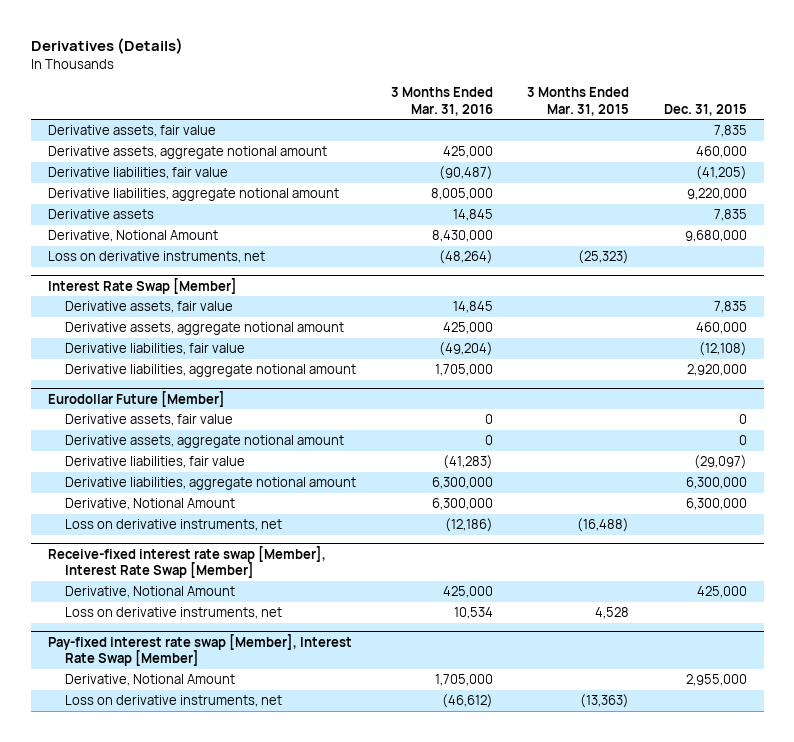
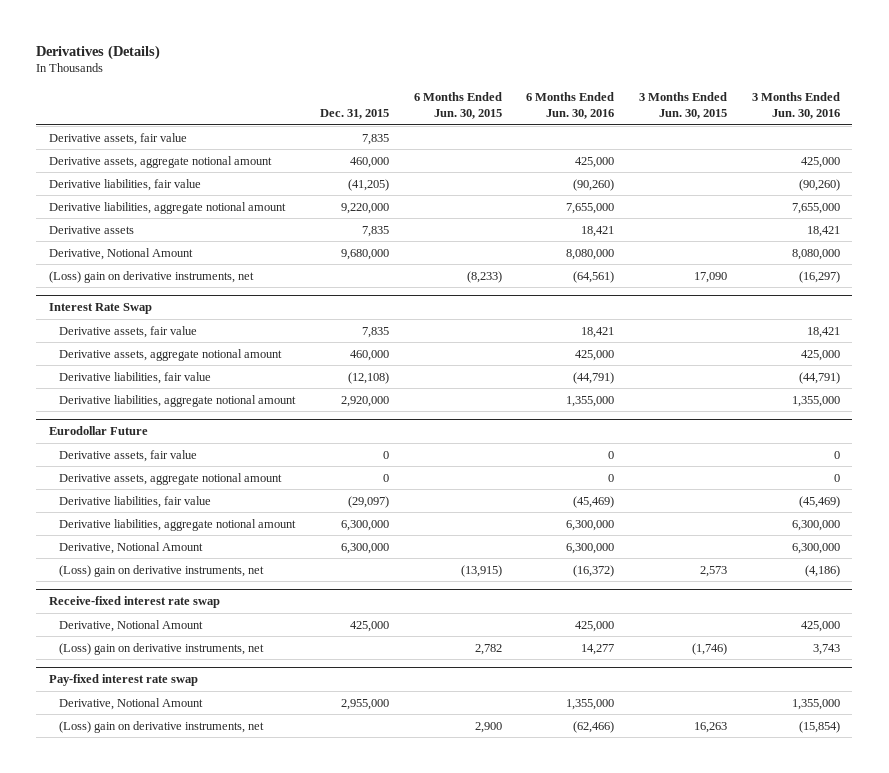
[390,87,493,116] 3 Months Ended Mar. 31, 2016 -> none
[527,87,630,116] 3 Months Ended Mar. 31, 2015 -> none
none -> [413,91,502,119] 6 Months Ended Jun. 30, 2015
none -> [526,91,615,119] 6 Months Ended Jun. 30, 2016
none -> [639,91,728,119] 3 Months Ended Jun. 30, 2015
none -> [751,91,840,119] 3 Months Ended Jun. 30, 2016
[47,251,265,264] Loss on derivative instruments, net -> [48,270,254,283] (Loss) gain on derivative instruments, net
[47,277,237,294] Interest Rate Swap [Member] -> [48,302,152,314] Interest Rate Swap
[47,390,225,407] Eurodollar Future [Member] -> [48,425,148,435] Eurodollar Future
[65,519,283,532] Loss on derivative instruments, net -> [58,564,264,577] (Loss) gain on derivative instruments, net
[47,545,326,579] Receive-fixed interest rate swap [Member], Interest Rate Swap [Member] -> [48,595,220,608] Receive-fixed interest rate swap
[65,607,283,620] Loss on derivative instruments, net -> [58,642,264,655] (Loss) gain on derivative instruments, net
[47,633,352,667] Pay-fixed interest rate swap [Member], Interest Rate Swap [Member] -> [48,673,198,686] Pay-fixed interest rate swap
[65,695,283,708] Loss on derivative instruments, net -> [58,720,264,733] (Loss) gain on derivative instruments, net

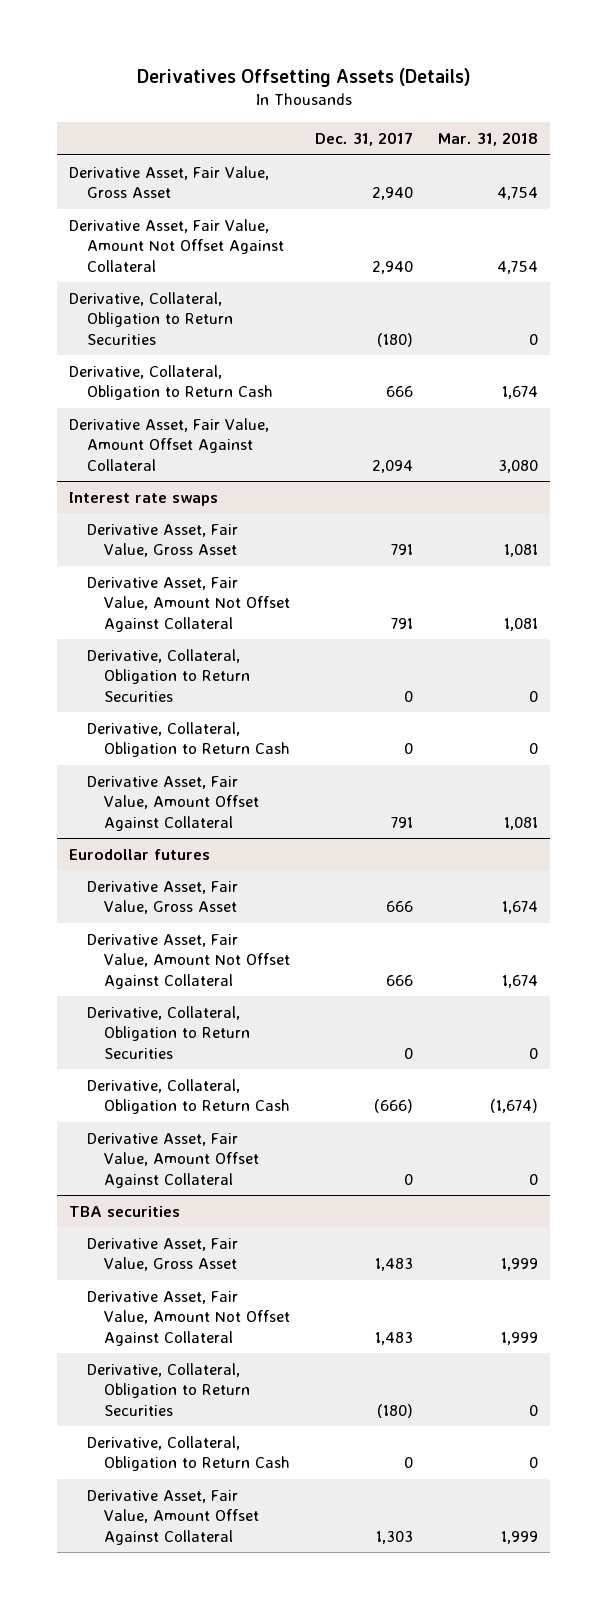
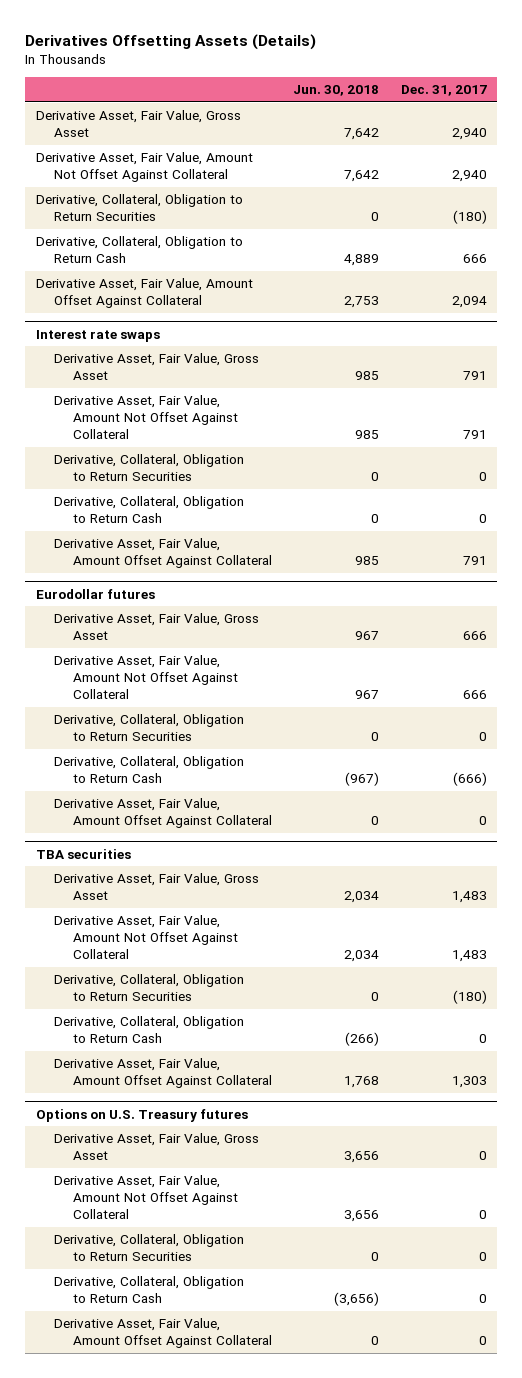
[437,131,538,146] Mar. 31, 2018 -> none
none -> [293,84,380,96] Jun. 30, 2018
none -> [35,1108,248,1122] Options on U.S. Treasury futures
none -> [54,1133,260,1161] Derivative Asset, Fair Value, Gross Asset
none -> [54,1175,239,1220] Derivative Asset, Fair Value, Amount Not Offset Against Collateral
none -> [54,1234,245,1262] Derivative, Collateral, Obligation to Return Securities
none -> [54,1276,245,1304] Derivative, Collateral, Obligation to Return Cash
none -> [54,1318,273,1349] Derivative Asset, Fair Value, Amount Offset Against Collateral

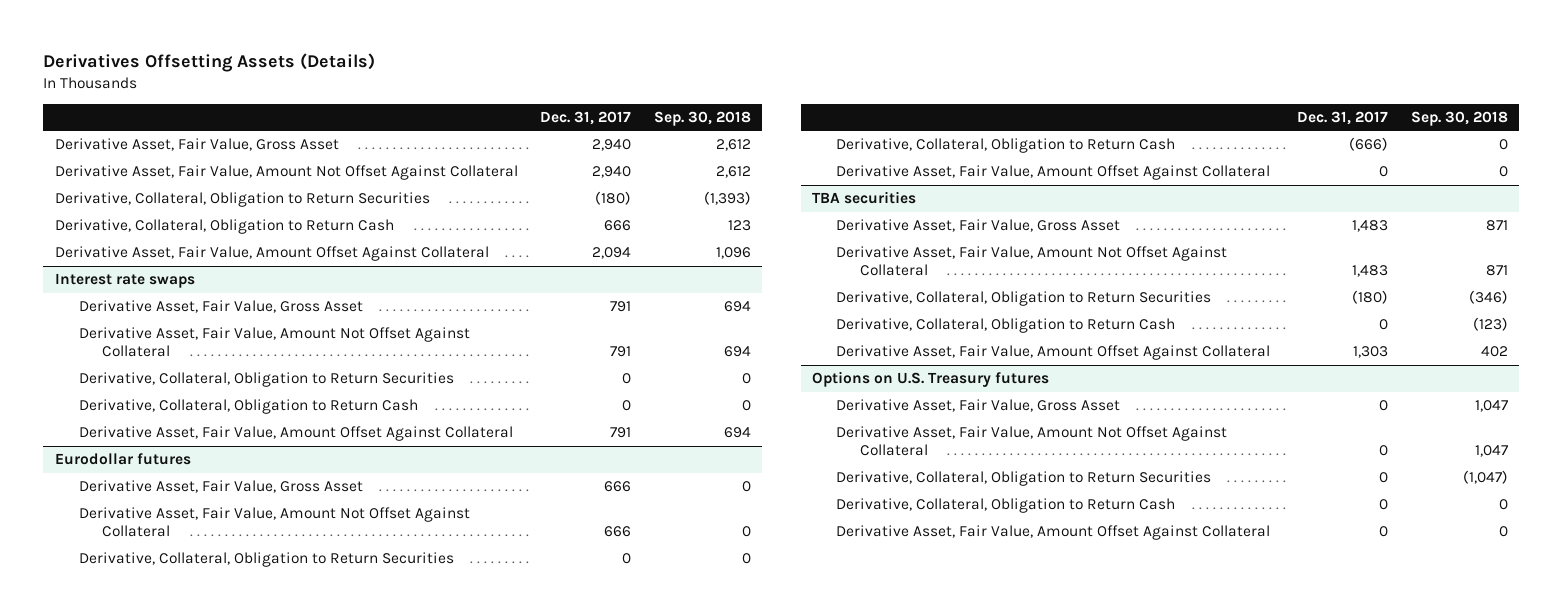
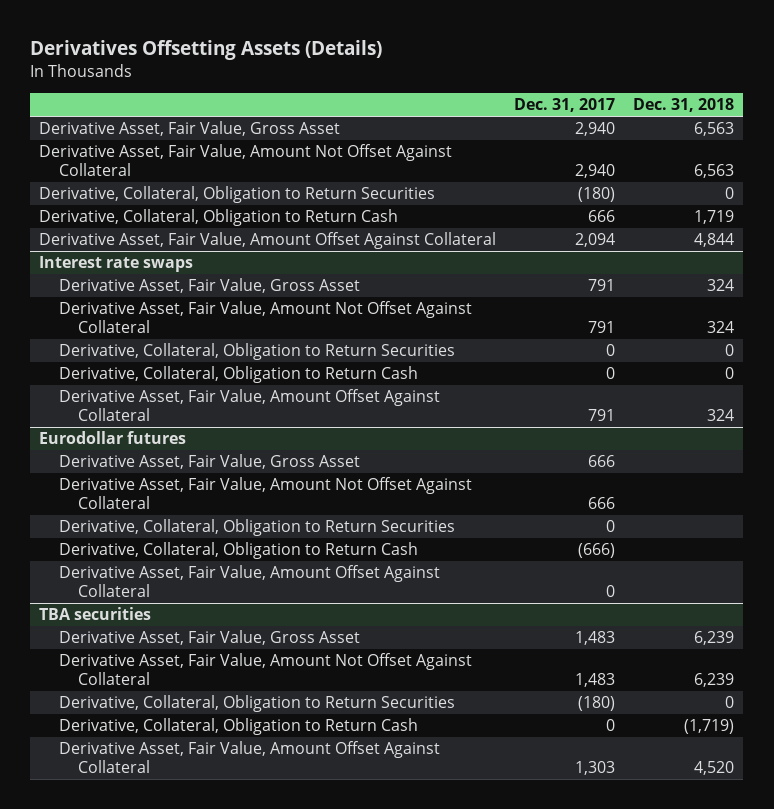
[653,110,751,126] Sep. 30, 2018 -> none
none -> [633,98,735,113] Dec. 31, 2018
[811,371,1049,388] Options on U.S. Treasury futures -> none
[835,399,1120,413] Derivative Asset, Fair Value, Gross Asset -> none
[835,426,1227,457] Derivative Asset, Fair Value, Amount Not Offset Against Collateral -> none
[835,471,1211,487] Derivative, Collateral, Obligation to Return Securities -> none
[835,498,1175,514] Derivative, Collateral, Obligation to Return Cash -> none
[835,525,1270,541] Derivative Asset, Fair Value, Amount Offset Against Collateral -> none

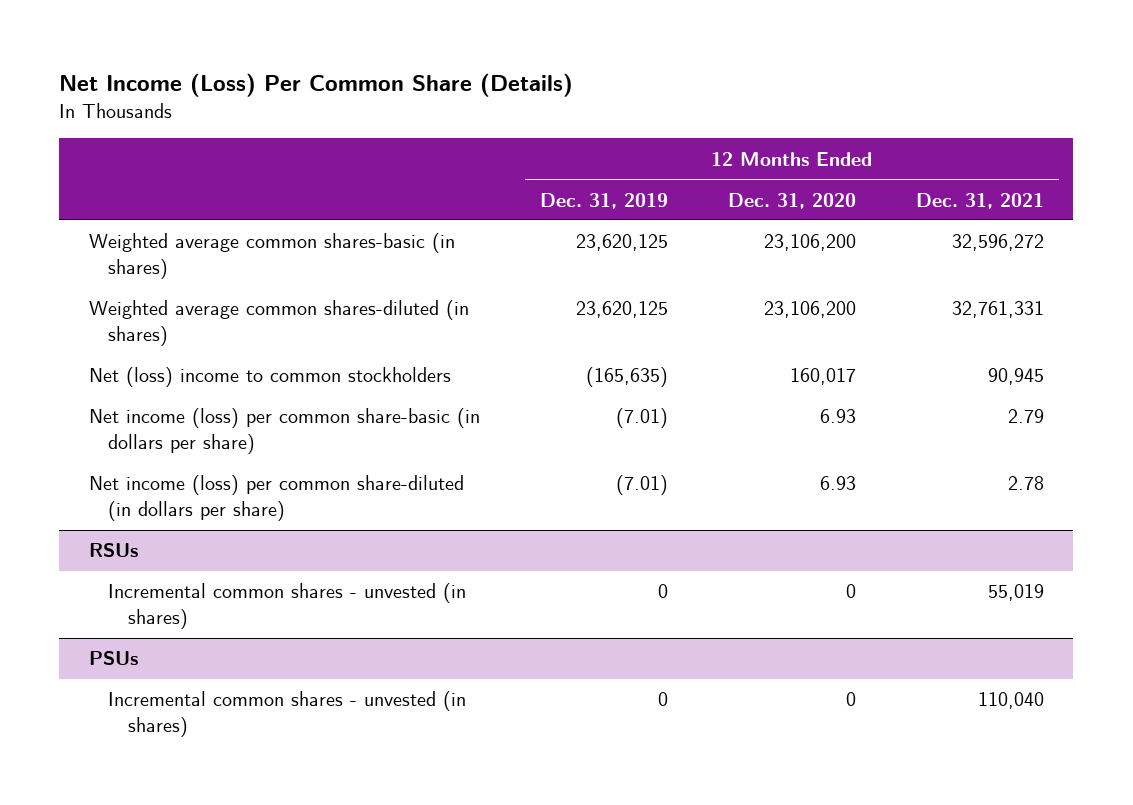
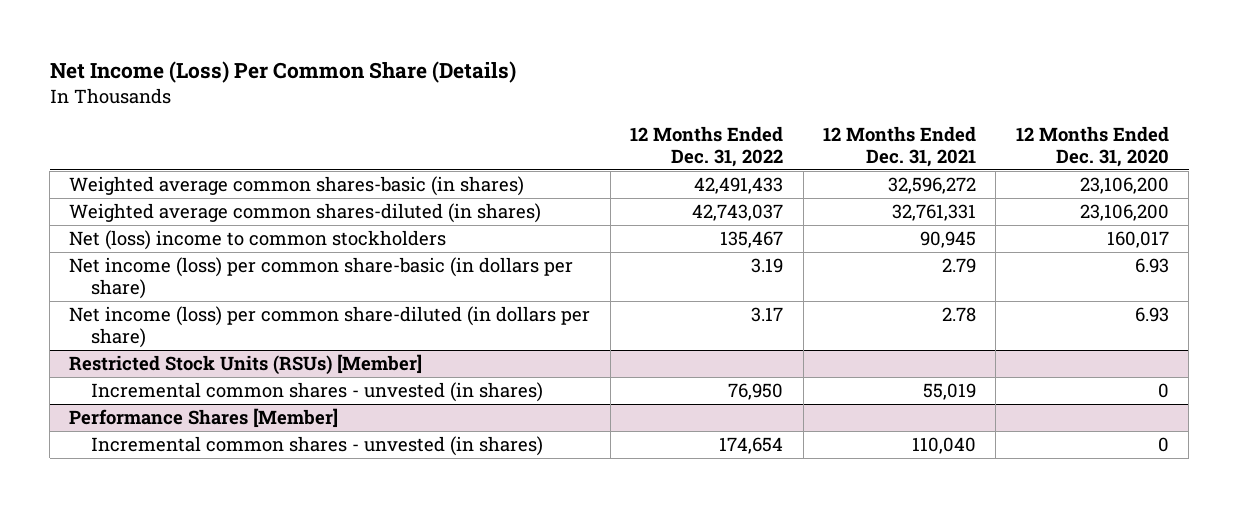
[540,192,669,209] Dec. 31, 2019 -> none
none -> [630,126,784,168] 12 Months Ended Dec. 31, 2022
[89,543,139,558] RSUs -> [69,354,423,376] Restricted Stock Units (RSUs) [Member]
[89,651,139,666] PSUs -> [69,408,339,429] Performance Shares [Member]

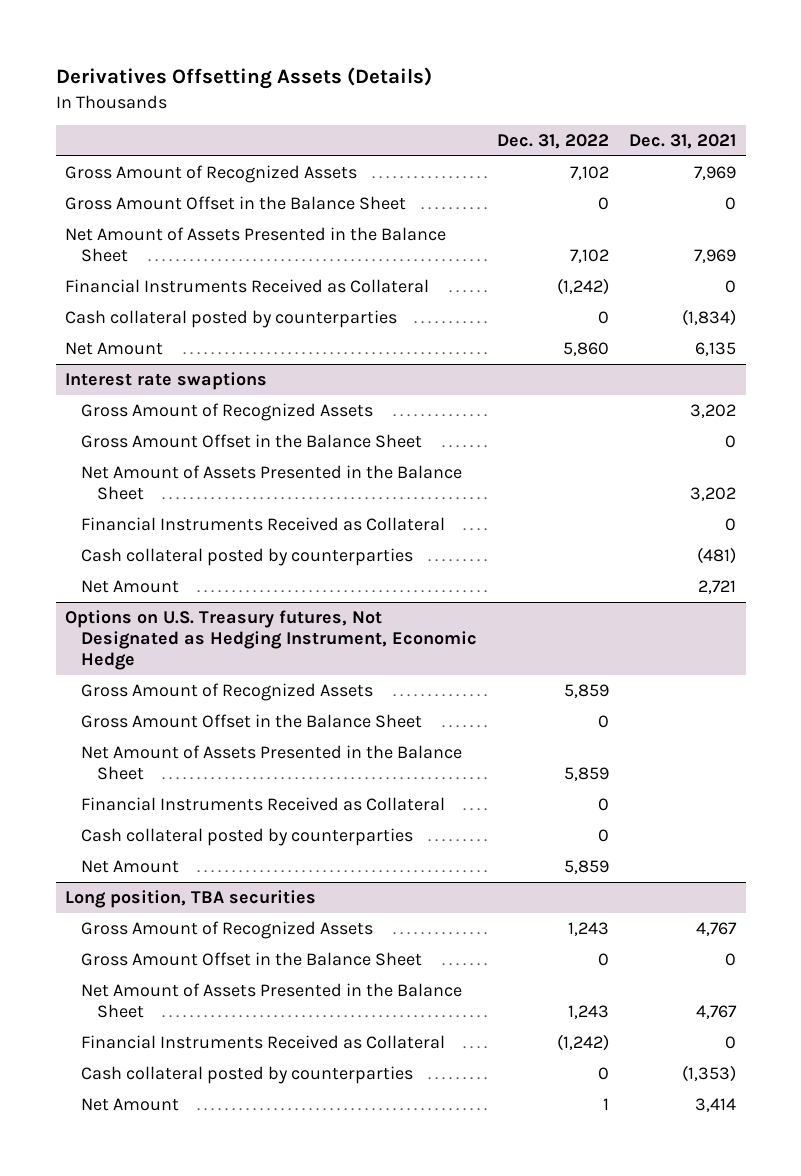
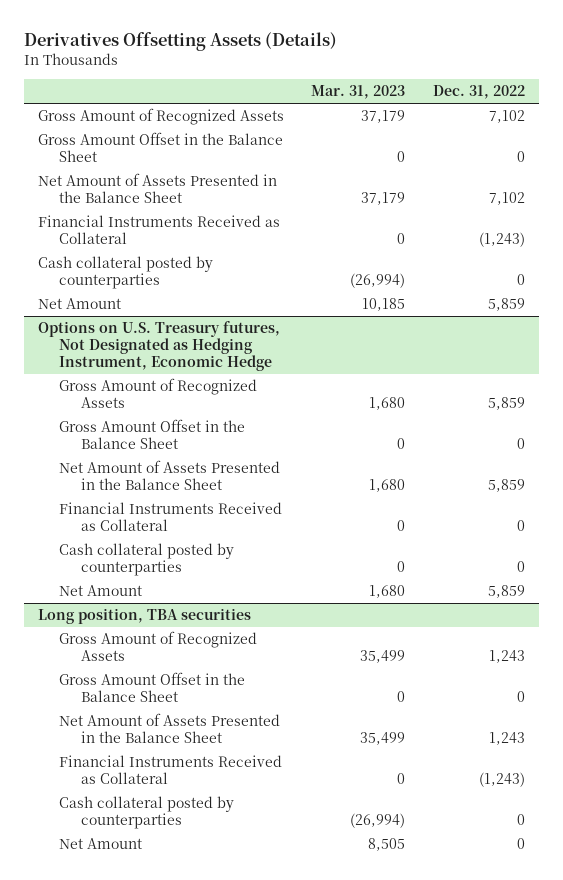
[628,134,736,150] Dec. 31, 2021 -> none
none -> [311,85,406,100] Mar. 31, 2023
[556,277,609,295] (1,242) -> [479,231,526,247] (1,243)
[65,371,268,390] Interest rate swaptions -> none
[81,402,374,421] Gross Amount of Recognized Assets -> none
[81,433,423,448] Gross Amount Offset in the Balance Sheet -> none
[81,464,463,500] Net Amount of Assets Presented in the Balance Sheet -> none
[81,516,446,531] Financial Instruments Received as Collateral -> none
[81,547,414,566] Cash collateral posted by counterparties -> none
[81,579,180,593] Net Amount -> none
[562,341,609,356] 5,860 -> [488,298,526,312] 5,859
[556,1033,609,1051] (1,242) -> [479,771,526,787] (1,243)
[602,1097,609,1110] 1 -> [517,838,526,850] 0

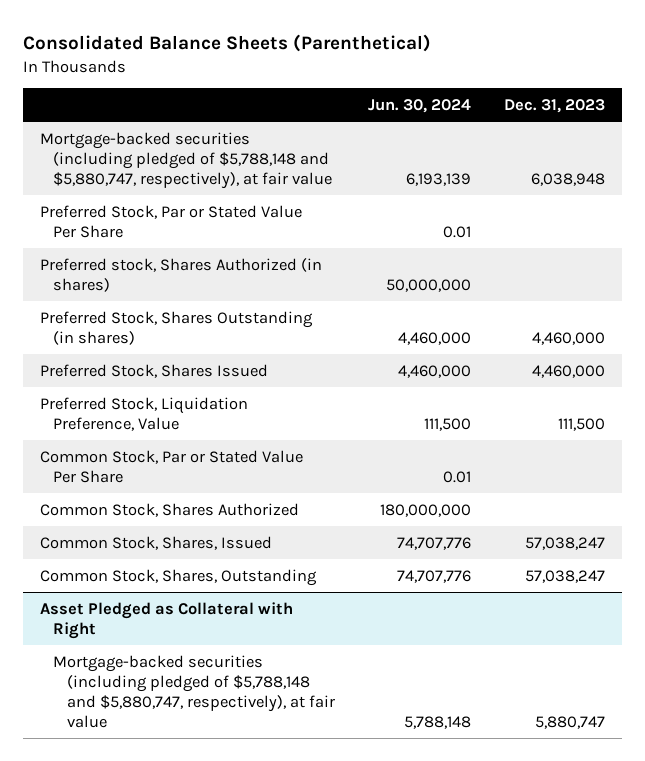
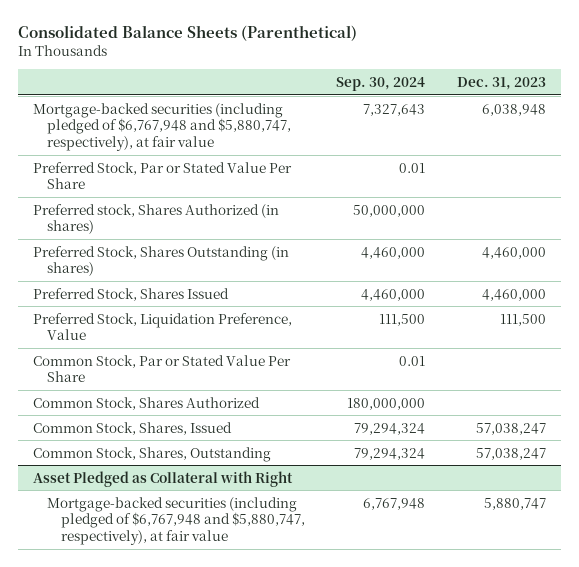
[367,99,471,114] Jun. 30, 2024 -> none
none -> [336,76,426,91] Sep. 30, 2024
[39,131,333,189] Mortgage-backed securities (including pledged of $5,788,148 and $5,880,747, respectively), at fair value -> [33,102,292,152] Mortgage-backed securities (including pledged of $6,767,948 and $5,880,747, respectively), at fair value
[53,654,335,728] Mortgage-backed securities (including pledged of $5,788,148 and $5,880,747, respectively), at fair value -> [47,496,305,546] Mortgage-backed securities (including pledged of $6,767,948 and $5,880,747, respectively), at fair value

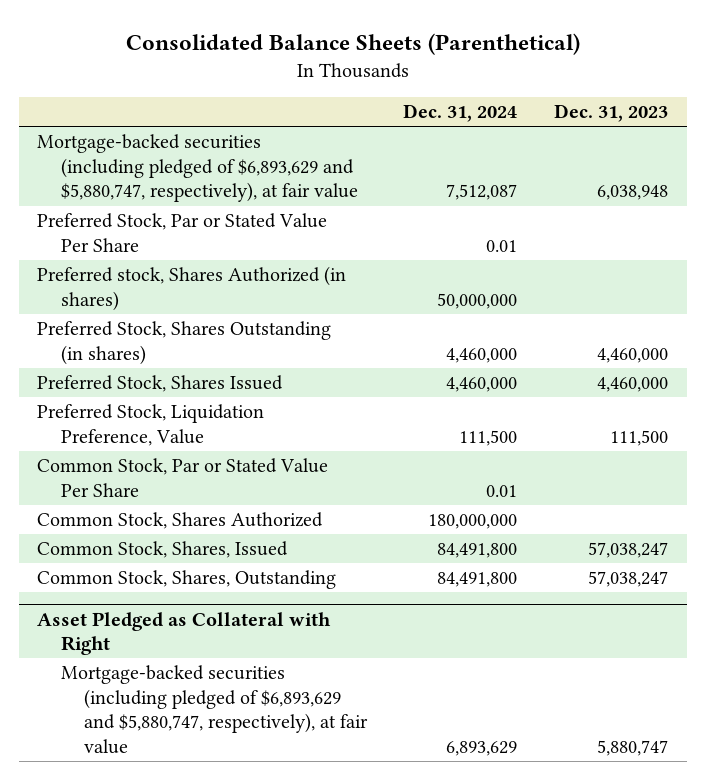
[336,76,426,91] Sep. 30, 2024 -> none
none -> [403,104,518,123] Dec. 31, 2024
[33,102,292,152] Mortgage-backed securities (including pledged of $6,767,948 and $5,880,747, respectively), at fair value -> [37,134,358,203] Mortgage-backed securities (including pledged of $6,893,629 and $5,880,747, respectively), at fair value
[47,496,305,546] Mortgage-backed securities (including pledged of $6,767,948 and $5,880,747, respectively), at fair value -> [60,665,368,754] Mortgage-backed securities (including pledged of $6,893,629 and $5,880,747, respectively), at fair value

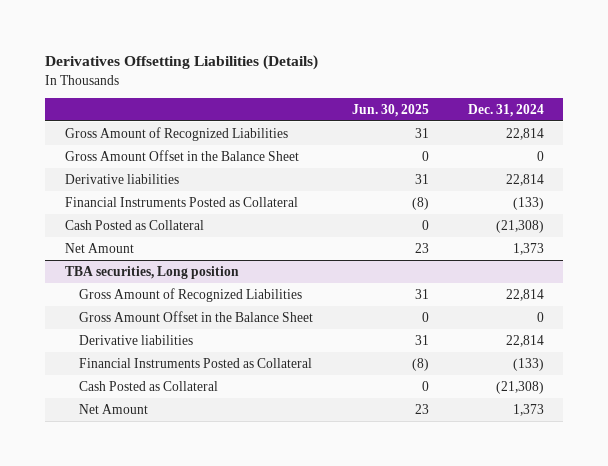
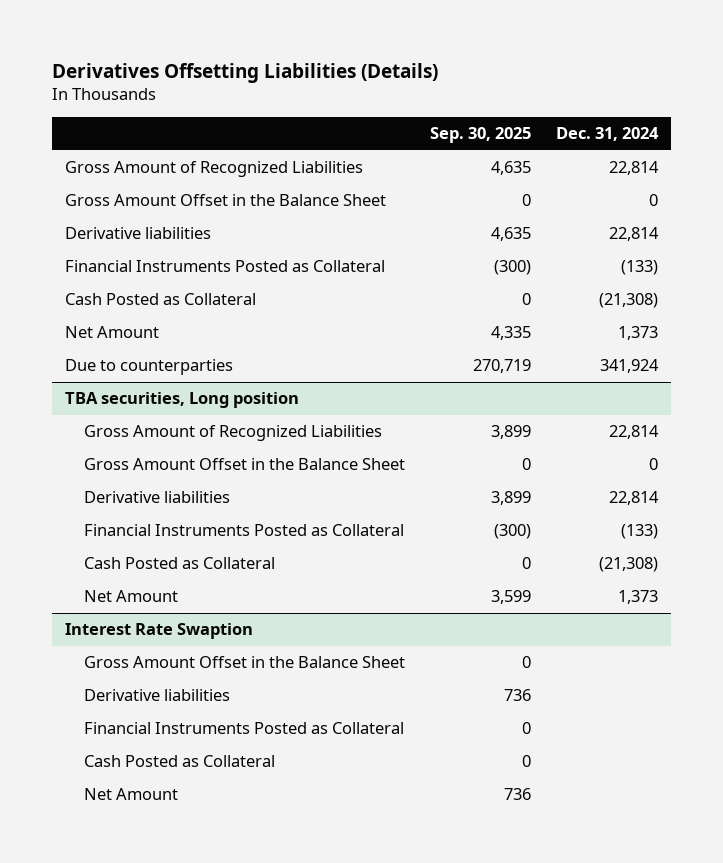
[351,103,429,117] Jun. 30, 2025 -> none
none -> [430,127,532,144] Sep. 30, 2025
none -> [64,359,233,376] Due to counterparties
none -> [64,623,253,640] Interest Rate Swaption
none -> [84,656,406,669] Gross Amount Offset in the Balance Sheet
none -> [84,689,231,702] Derivative liabilities
none -> [84,722,405,735] Financial Instruments Posted as Collateral
none -> [84,755,276,768] Cash Posted as Collateral
none -> [84,788,179,801] Net Amount

